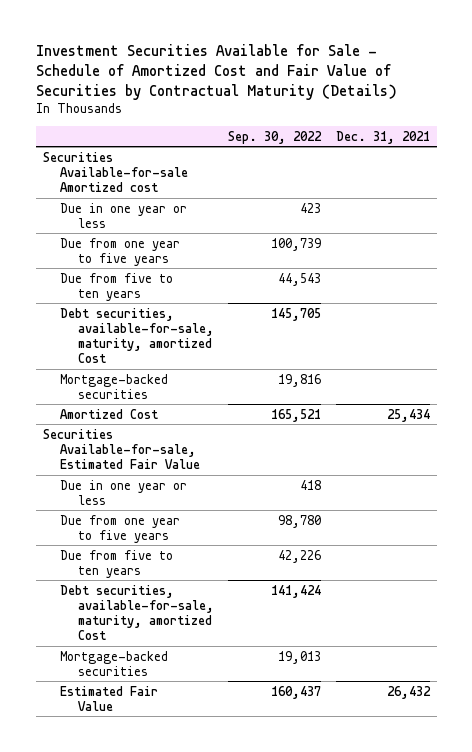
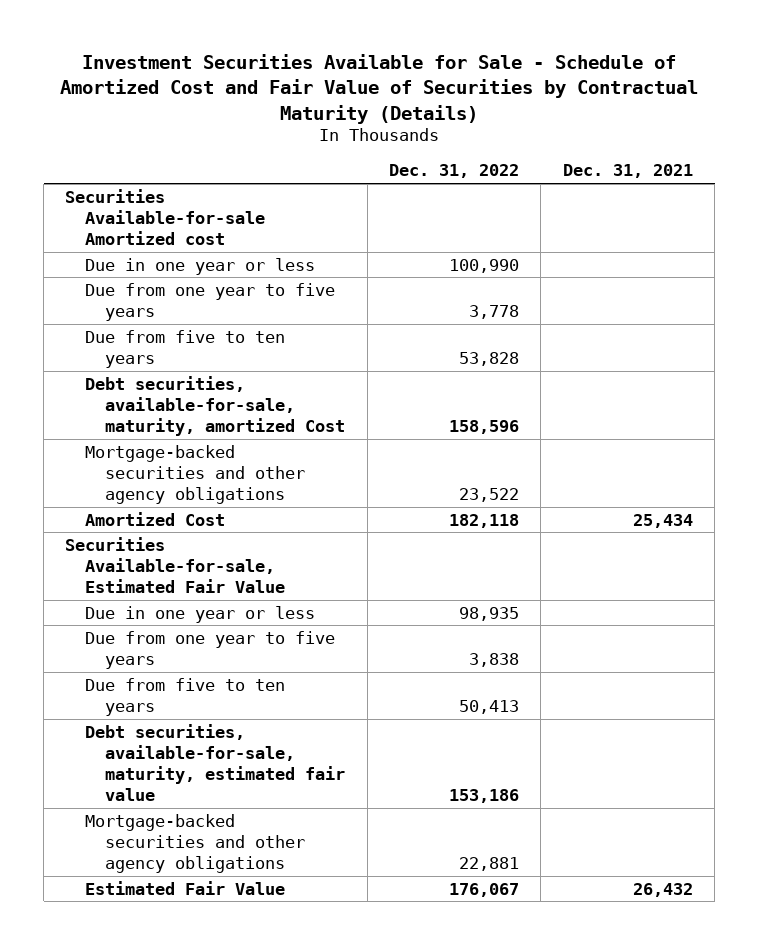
[228,130,323,144] Sep. 30, 2022 -> none
none -> [389,164,520,179] Dec. 31, 2022
[60,373,169,399] Mortgage-backed securities -> [85,444,306,504] Mortgage-backed securities and other agency obligations
[60,584,214,641] Debt securities, available-for-sale, maturity, amortized Cost -> [85,723,346,802] Debt securities, available-for-sale, maturity, estimated fair value
[60,650,169,676] Mortgage-backed securities -> [85,813,306,873] Mortgage-backed securities and other agency obligations

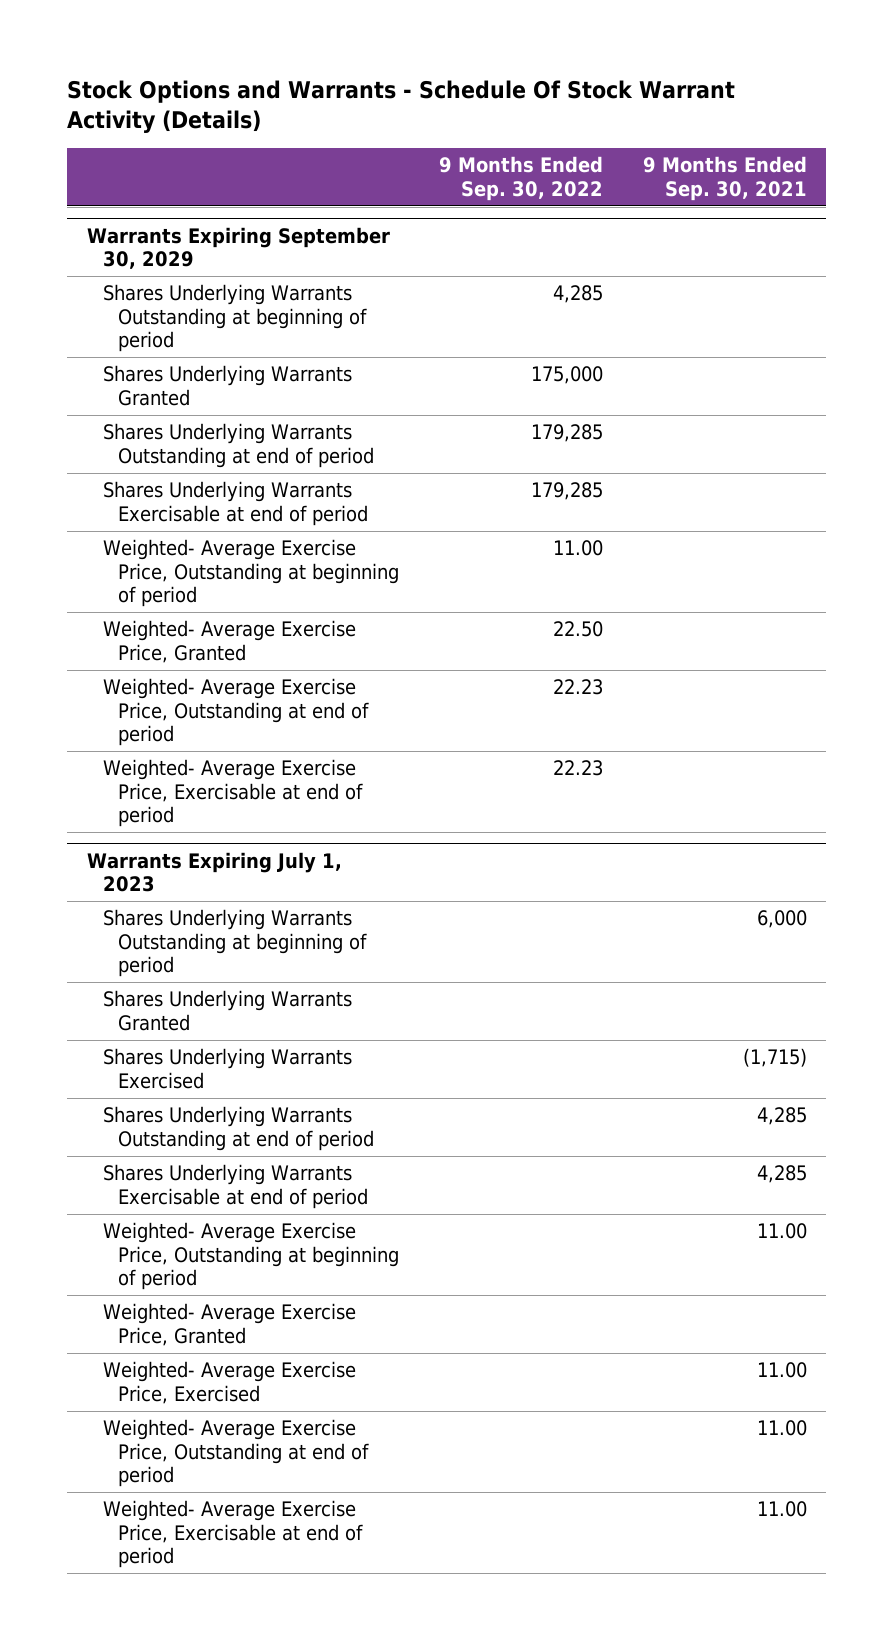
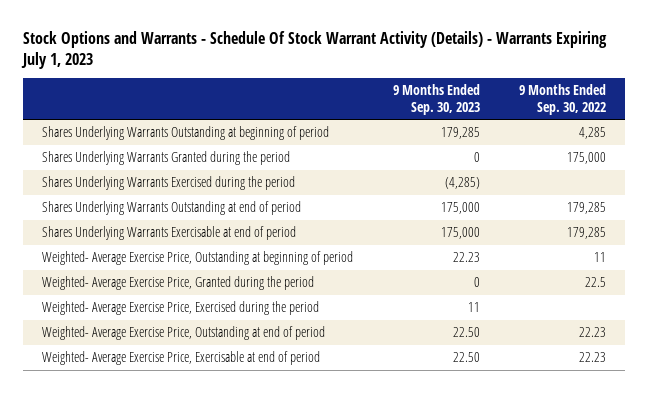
[67,79,736,134] Stock Options and Warrants - Schedule Of Stock Warrant Activity (Details) -> [20,30,607,69] Stock Options and Warrants - Schedule Of Stock Warrant Activity (Details) - Warrants Expiring July 1, 2023
[642,156,807,201] 9 Months Ended Sep. 30, 2021 -> none
none -> [392,84,480,115] 9 Months Ended Sep. 30, 2023
[87,227,391,270] Warrants Expiring September 30, 2029 -> none
[102,365,352,406] Shares Underlying Warrants Granted -> [42,151,291,166] Shares Underlying Warrants Granted during the period
none -> [42,176,296,191] Shares Underlying Warrants Exercised during the period
[552,540,603,557] 11.00 -> [593,252,606,263] 11
[102,620,356,663] Weighted- Average Exercise Price, Granted -> [42,276,315,291] Weighted- Average Exercise Price, Granted during the period
[552,621,603,638] 22.50 -> [584,277,606,288] 22.5
none -> [42,301,320,316] Weighted- Average Exercise Price, Exercised during the period
[87,852,343,893] Warrants Expiring July 1, 2023 -> none
[102,909,368,978] Shares Underlying Warrants Outstanding at beginning of period -> none
[102,990,352,1031] Shares Underlying Warrants Granted -> none
[102,1048,352,1089] Shares Underlying Warrants Exercised -> none
[102,1106,375,1151] Shares Underlying Warrants Outstanding at end of period -> none
[102,1164,369,1209] Shares Underlying Warrants Exercisable at end of period -> none
[102,1222,400,1291] Weighted- Average Exercise Price, Outstanding at beginning of period -> none
[102,1303,356,1346] Weighted- Average Exercise Price, Granted -> none
[102,1361,356,1404] Weighted- Average Exercise Price, Exercised -> none
[102,1419,370,1488] Weighted- Average Exercise Price, Outstanding at end of period -> none
[102,1500,364,1569] Weighted- Average Exercise Price, Exercisable at end of period -> none

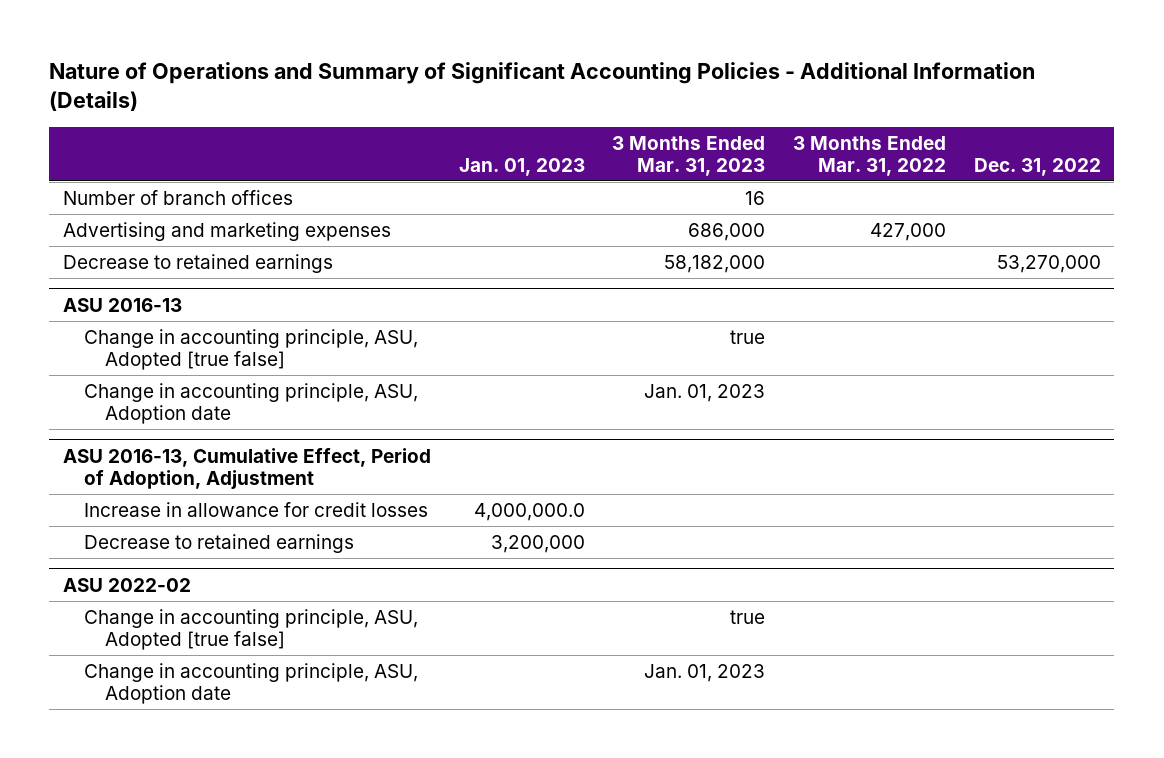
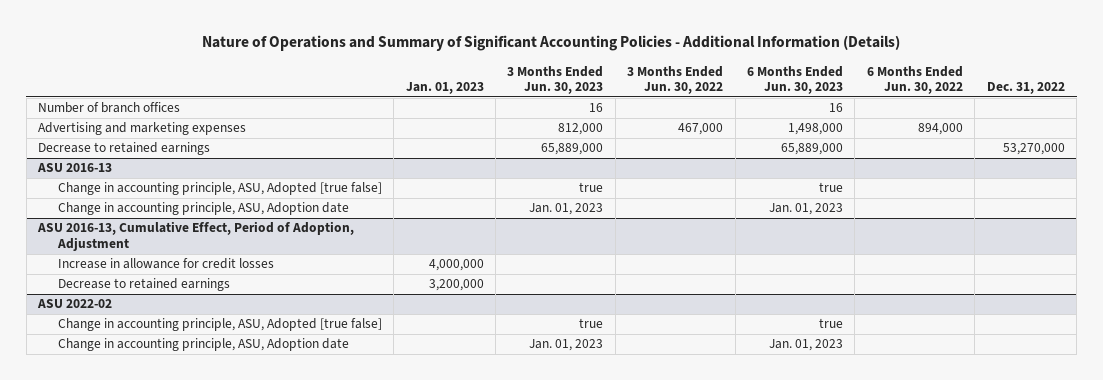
[612,135,766,176] 3 Months Ended Mar. 31, 2023 -> none
[793,135,947,176] 3 Months Ended Mar. 31, 2022 -> none
none -> [507,65,604,95] 3 Months Ended Jun. 30, 2023
none -> [627,65,724,95] 3 Months Ended Jun. 30, 2022
none -> [747,65,844,95] 6 Months Ended Jun. 30, 2023
none -> [866,65,963,95] 6 Months Ended Jun. 30, 2022
[473,502,585,521] 4,000,000.0 -> [428,259,484,272] 4,000,000

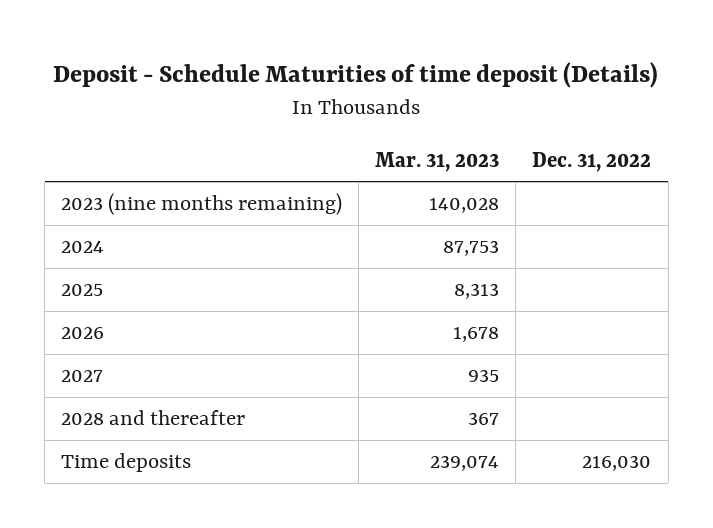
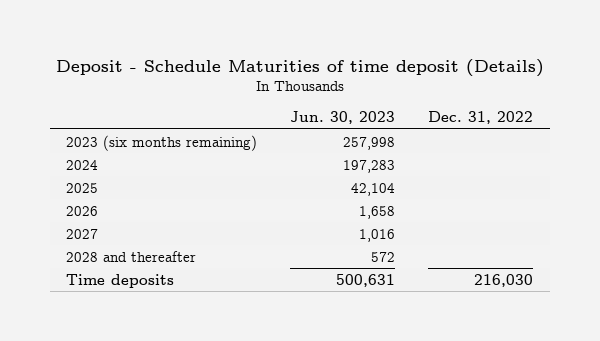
[375,151,500,172] Mar. 31, 2023 -> none
none -> [290,111,396,125] Jun. 30, 2023
[61,193,343,216] 2023 (nine months remaining) -> [66,134,258,151] 2023 (six months remaining)

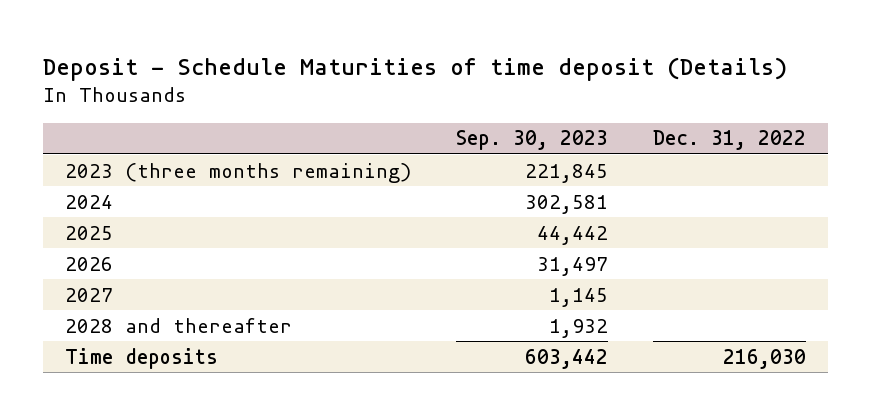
[290,111,396,125] Jun. 30, 2023 -> none
none -> [455,130,608,151] Sep. 30, 2023
[66,134,258,151] 2023 (six months remaining) -> [65,162,412,183] 2023 (three months remaining)

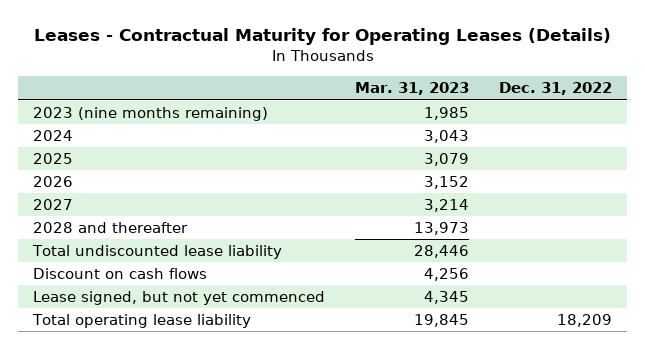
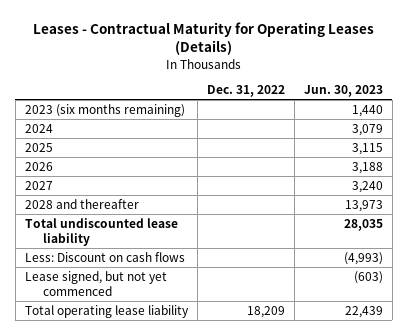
[355,82,470,96] Mar. 31, 2023 -> none
none -> [303,85,383,98] Jun. 30, 2023
[33,107,269,122] 2023 (nine months remaining) -> [24,103,185,117] 2023 (six months remaining)
[33,268,208,280] Discount on cash flows -> [24,251,185,262] Less: Discount on cash flows

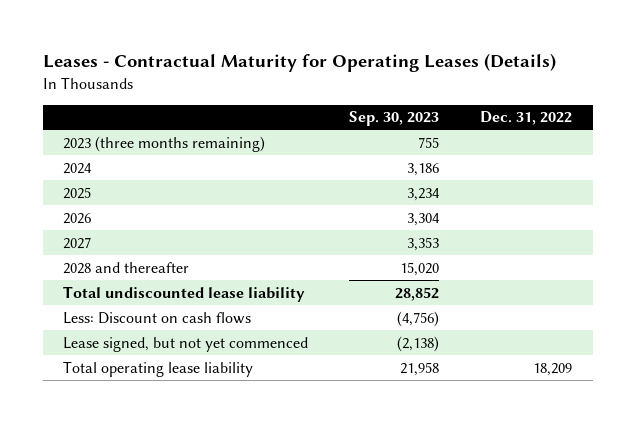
[303,85,383,98] Jun. 30, 2023 -> none
none -> [349,111,440,127] Sep. 30, 2023
[24,103,185,117] 2023 (six months remaining) -> [63,135,266,152] 2023 (three months remaining)

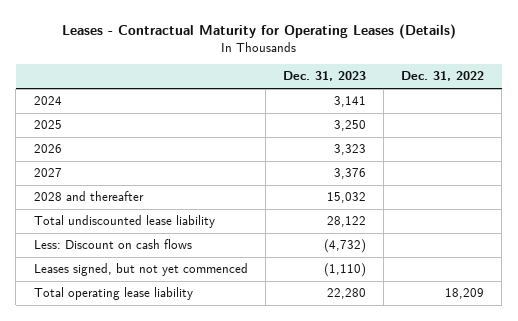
[349,111,440,127] Sep. 30, 2023 -> none
none -> [282,71,366,82] Dec. 31, 2023
[63,135,266,152] 2023 (three months remaining) -> none
[63,336,309,352] Lease signed, but not yet commenced -> [33,263,248,277] Leases signed, but not yet commenced

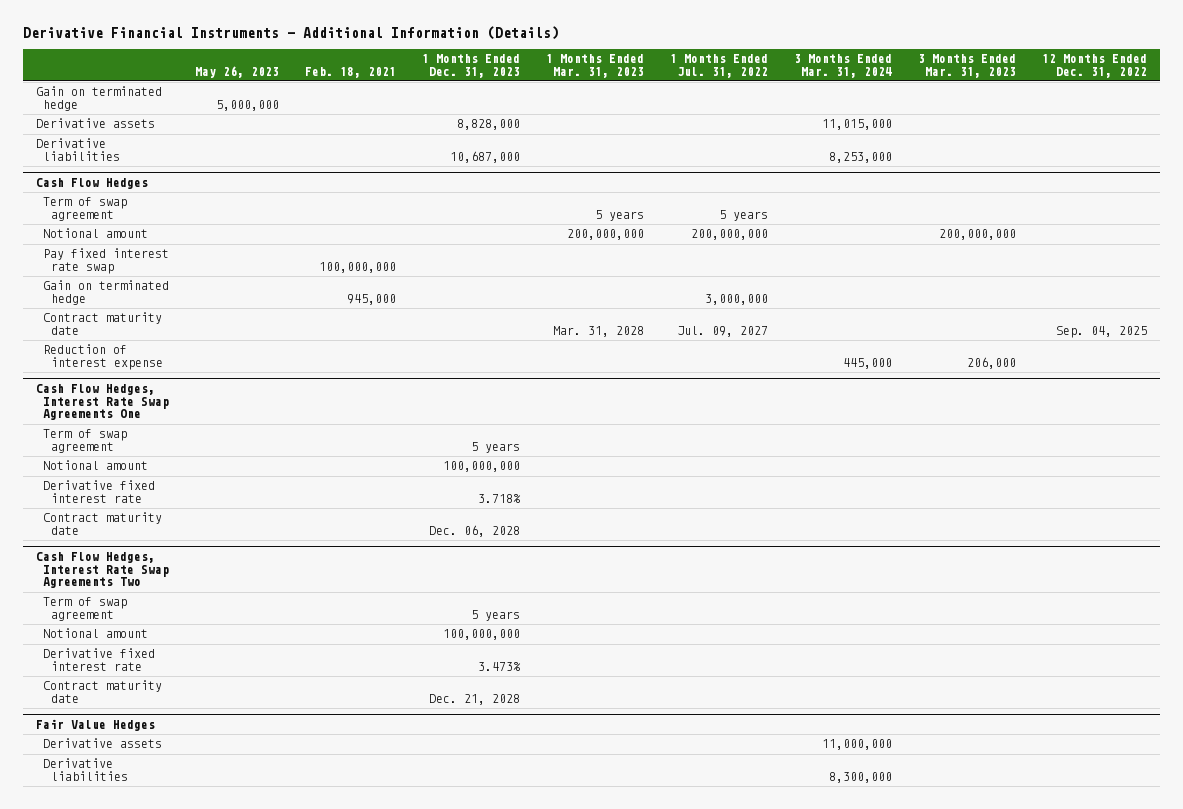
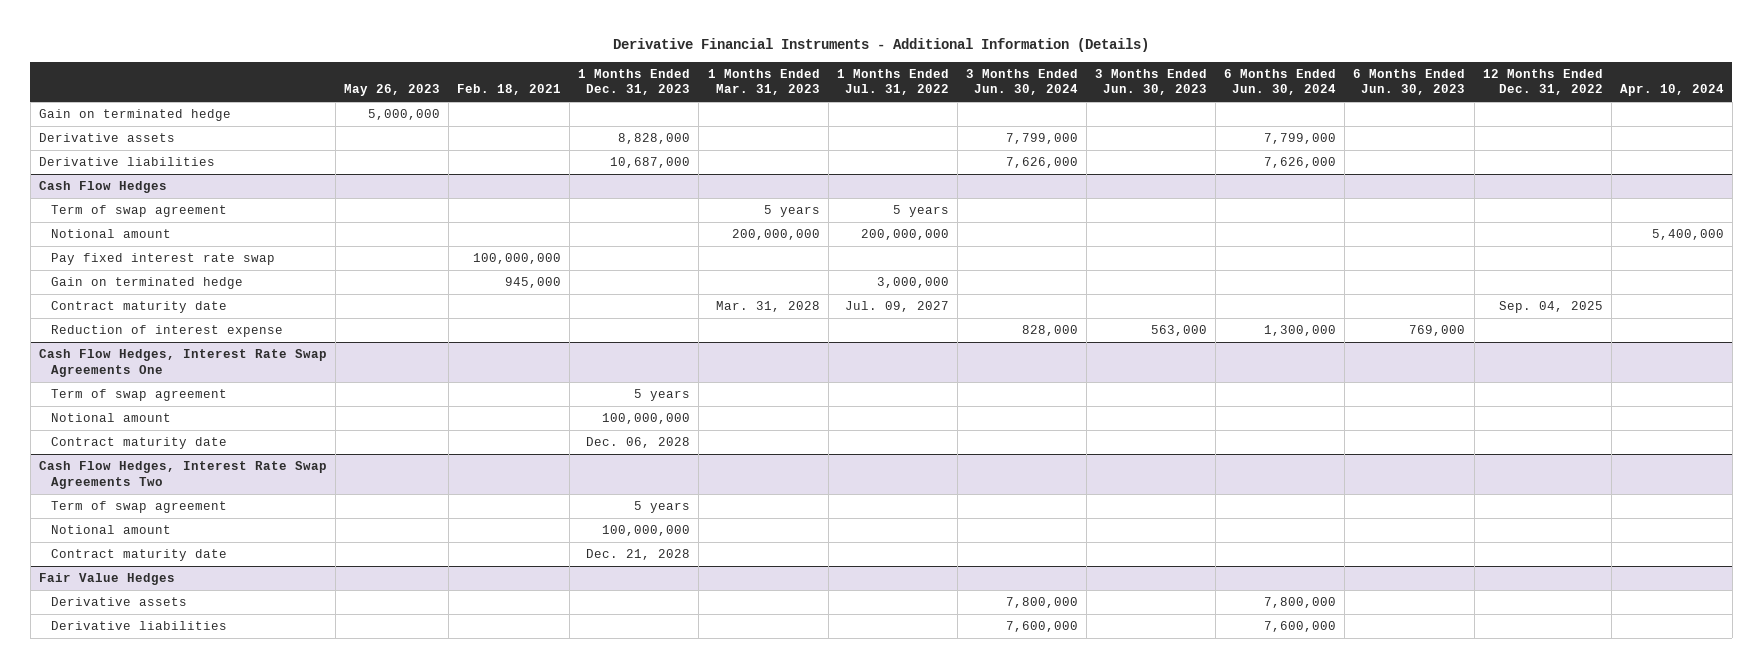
[794,54,893,78] 3 Months Ended Mar. 31, 2024 -> none
[918,54,1017,78] 3 Months Ended Mar. 31, 2023 -> none
none -> [965,68,1078,96] 3 Months Ended Jun. 30, 2024
none -> [1095,68,1208,96] 3 Months Ended Jun. 30, 2023
none -> [1224,68,1337,96] 6 Months Ended Jun. 30, 2024
none -> [1353,68,1466,96] 6 Months Ended Jun. 30, 2023
none -> [1619,84,1724,97] Apr. 10, 2024
[43,480,156,504] Derivative fixed interest rate -> none
[43,648,156,672] Derivative fixed interest rate -> none

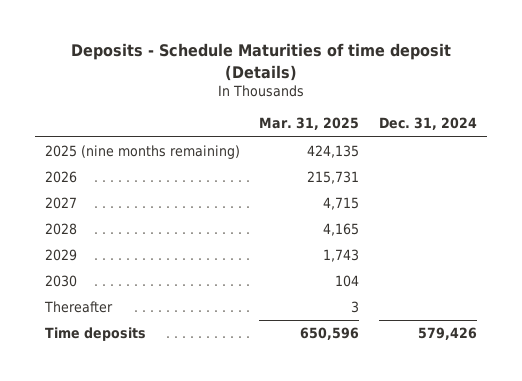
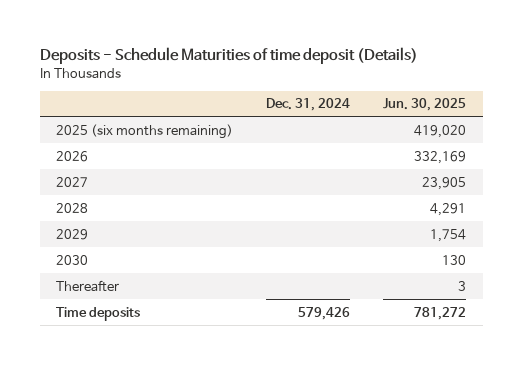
[259,117,360,131] Mar. 31, 2025 -> none
none -> [383,98,467,112] Jun. 30, 2025
[44,145,240,160] 2025 (nine months remaining) -> [56,123,234,139] 2025 (six months remaining)

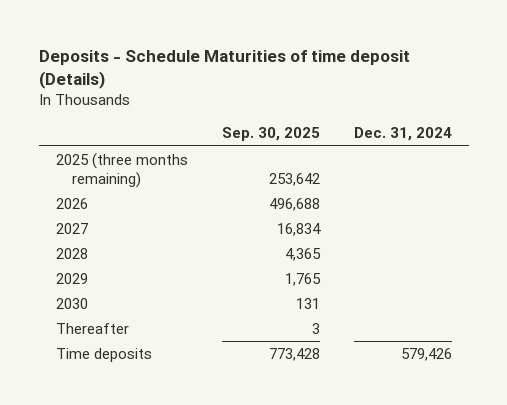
[383,98,467,112] Jun. 30, 2025 -> none
none -> [221,127,320,142] Sep. 30, 2025
[56,123,234,139] 2025 (six months remaining) -> [55,153,188,188] 2025 (three months remaining)

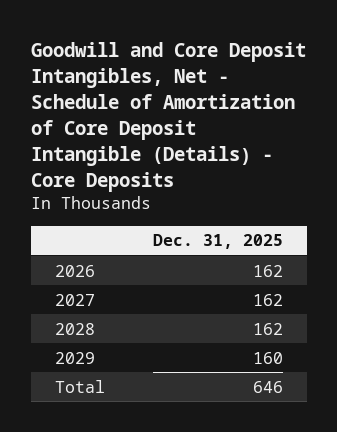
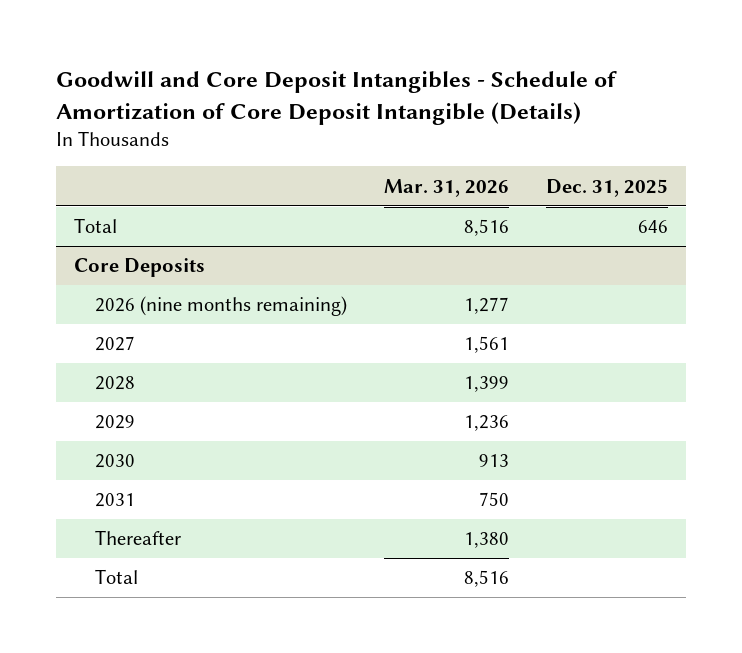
[30,41,306,192] Goodwill and Core Deposit Intangibles, Net - Schedule of Amortization of Core Deposit Intangible (Details) - Core Deposits -> [55,71,617,125] Goodwill and Core Deposit Intangibles - Schedule of Amortization of Core Deposit Intangible (Details)
none -> [383,178,509,197] Mar. 31, 2026
[54,264,95,277] 2026 -> none
[54,293,95,306] 2027 -> none
[54,322,95,335] 2028 -> none
[54,351,95,364] 2029 -> none
none -> [74,258,206,278] Core Deposits
none -> [94,296,347,317] 2026 (nine months remaining)
none -> [94,336,135,352] 2027
none -> [94,376,135,391] 2028
none -> [94,415,135,430] 2029
none -> [94,454,135,469] 2030
none -> [94,493,135,508] 2031
none -> [94,530,181,546] Thereafter
none -> [94,569,138,585] Total

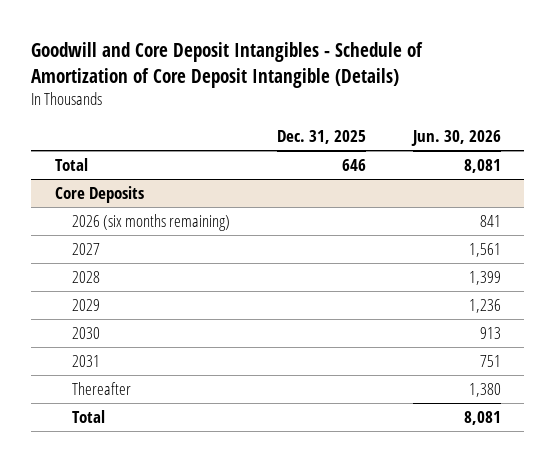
[383,178,509,197] Mar. 31, 2026 -> none
none -> [410,129,501,146] Jun. 30, 2026
[94,296,347,317] 2026 (nine months remaining) -> [72,214,231,232] 2026 (six months remaining)

